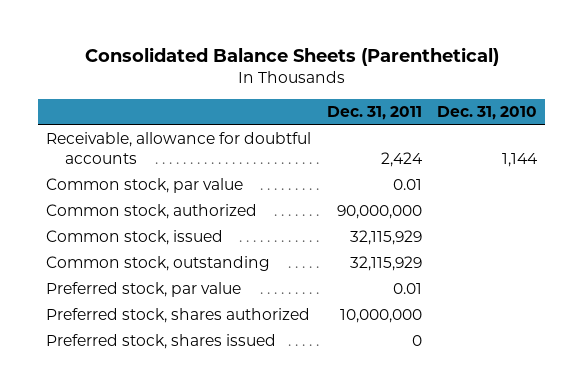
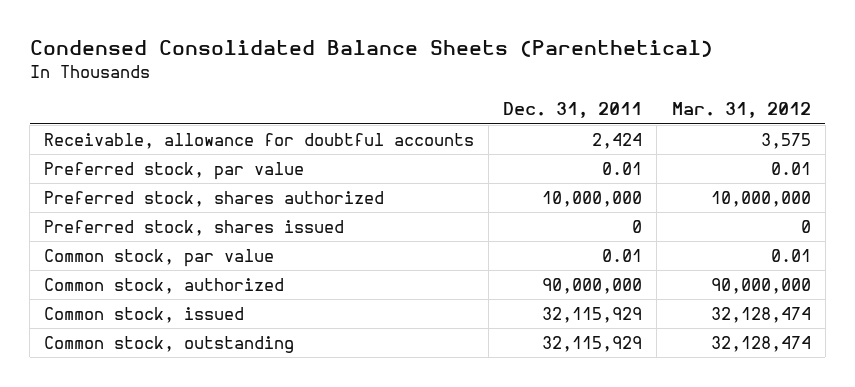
[84,47,499,67] Consolidated Balance Sheets (Parenthetical) -> [29,40,713,58] Condensed Consolidated Balance Sheets (Parenthetical)
[437,106,538,121] Dec. 31, 2010 -> none
none -> [671,102,811,119] Mar. 31, 2012
[45,282,241,298] Preferred stock, par value -> [44,162,305,181] Preferred stock, par value
[45,308,310,324] Preferred stock, shares authorized -> [44,191,385,208] Preferred stock, shares authorized
[45,334,276,350] Preferred stock, shares issued -> [44,220,345,237] Preferred stock, shares issued

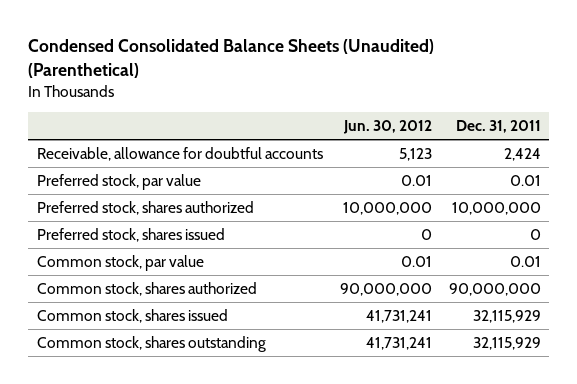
[29,40,713,58] Condensed Consolidated Balance Sheets (Parenthetical) -> [28,39,435,78] Condensed Consolidated Balance Sheets (Unaudited) (Parenthetical)
[671,102,811,119] Mar. 31, 2012 -> none
none -> [342,119,432,134] Jun. 30, 2012
[44,278,285,295] Common stock, authorized -> [36,281,257,296] Common stock, shares authorized
[44,307,245,324] Common stock, issued -> [36,308,228,323] Common stock, shares issued
[44,336,295,354] Common stock, outstanding -> [36,335,266,352] Common stock, shares outstanding

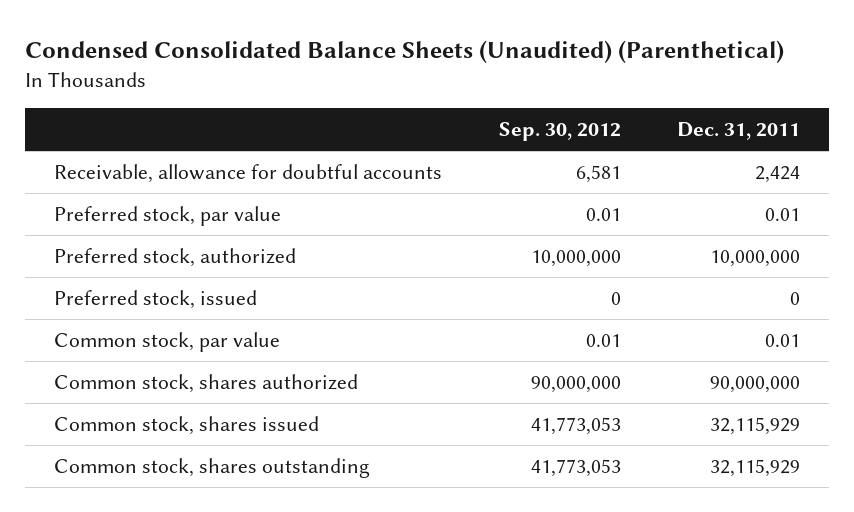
[342,119,432,134] Jun. 30, 2012 -> none
none -> [498,122,621,142] Sep. 30, 2012
[36,200,254,215] Preferred stock, shares authorized -> [53,247,296,267] Preferred stock, authorized
[36,227,225,242] Preferred stock, shares issued -> [53,289,257,309] Preferred stock, issued

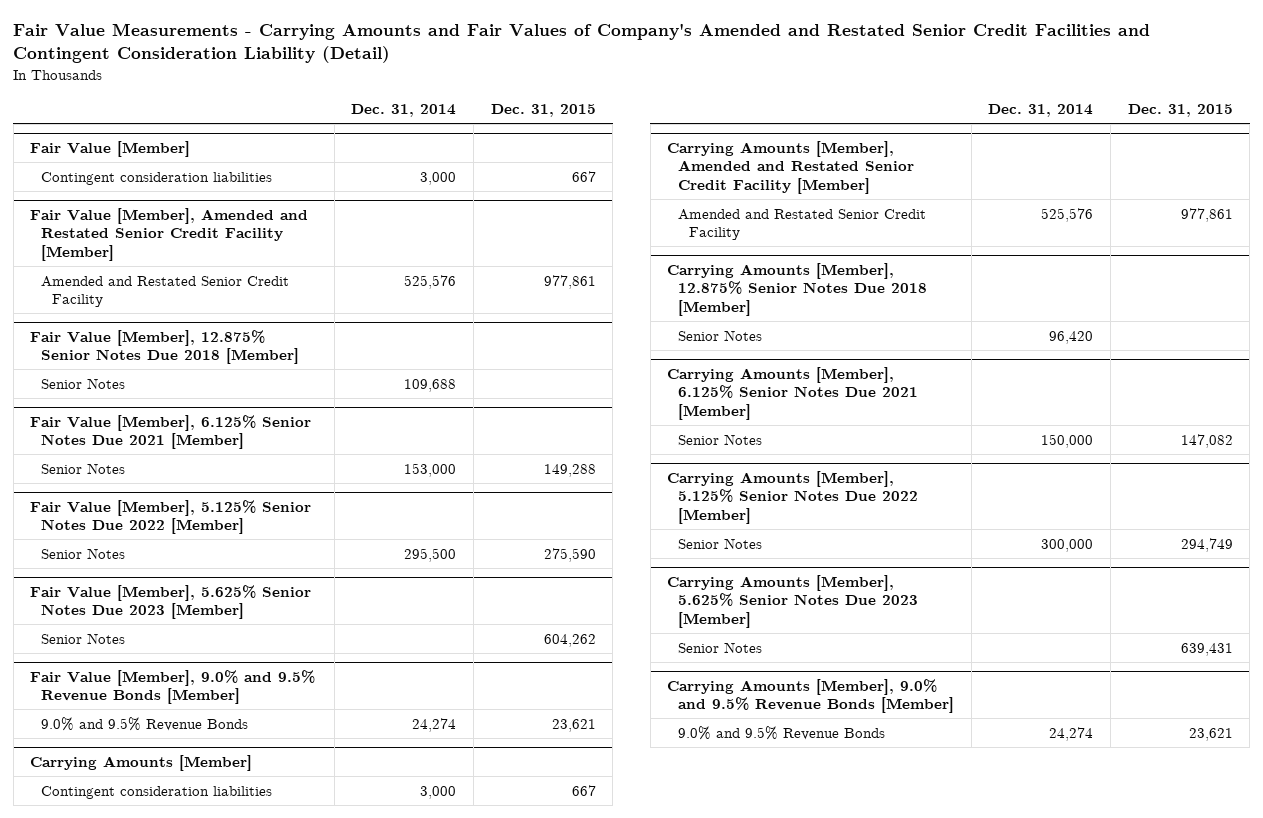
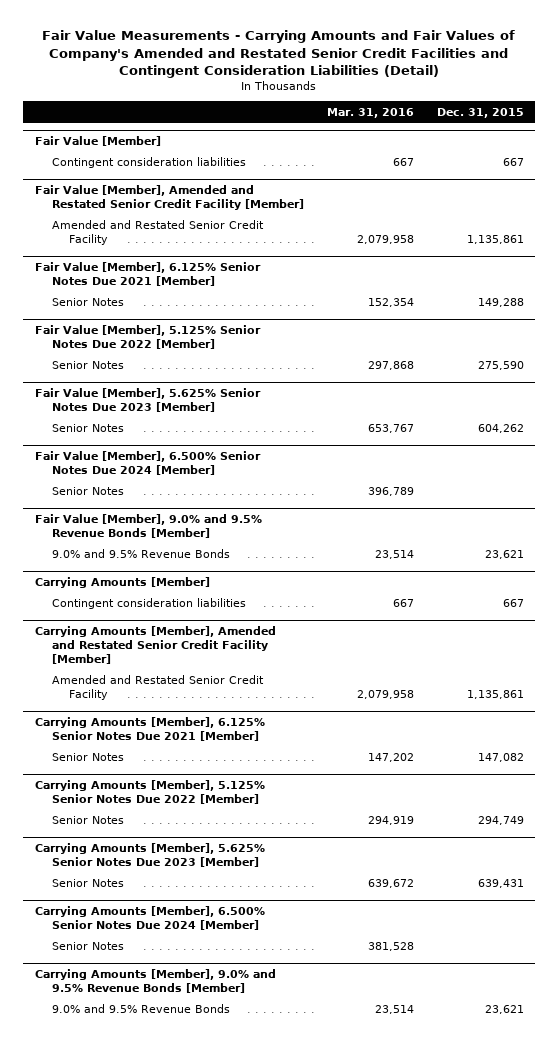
[13,23,1151,64] Fair Value Measurements - Carrying Amounts and Fair Values of Company's Amended and Restated Senior Credit Facilities and Contingent Consideration Liability (Detail) -> [42,30,516,78] Fair Value Measurements - Carrying Amounts and Fair Values of Company's Amended and Restated Senior Credit Facilities and Contingent Consideration Liabilities (Detail)
[351,103,457,117] Dec. 31, 2014 -> none
none -> [326,107,414,118] Mar. 31, 2016
[30,329,300,365] Fair Value [Member], 12.875% Senior Notes Due 2018 [Member] -> none
[41,377,126,389] Senior Notes -> none
[543,274,596,289] 977,861 -> [466,234,524,244] 1,135,861
none -> [34,450,261,475] Fair Value [Member], 6.500% Senior Notes Due 2024 [Member]
none -> [51,486,124,495] Senior Notes
[667,262,928,316] Carrying Amounts [Member], 12.875% Senior Notes Due 2018 [Member] -> none
[678,329,763,341] Senior Notes -> none
[1180,207,1233,222] 977,861 -> [466,689,524,699] 1,135,861
none -> [34,905,265,930] Carrying Amounts [Member], 6.500% Senior Notes Due 2024 [Member]
none -> [51,941,124,950] Senior Notes

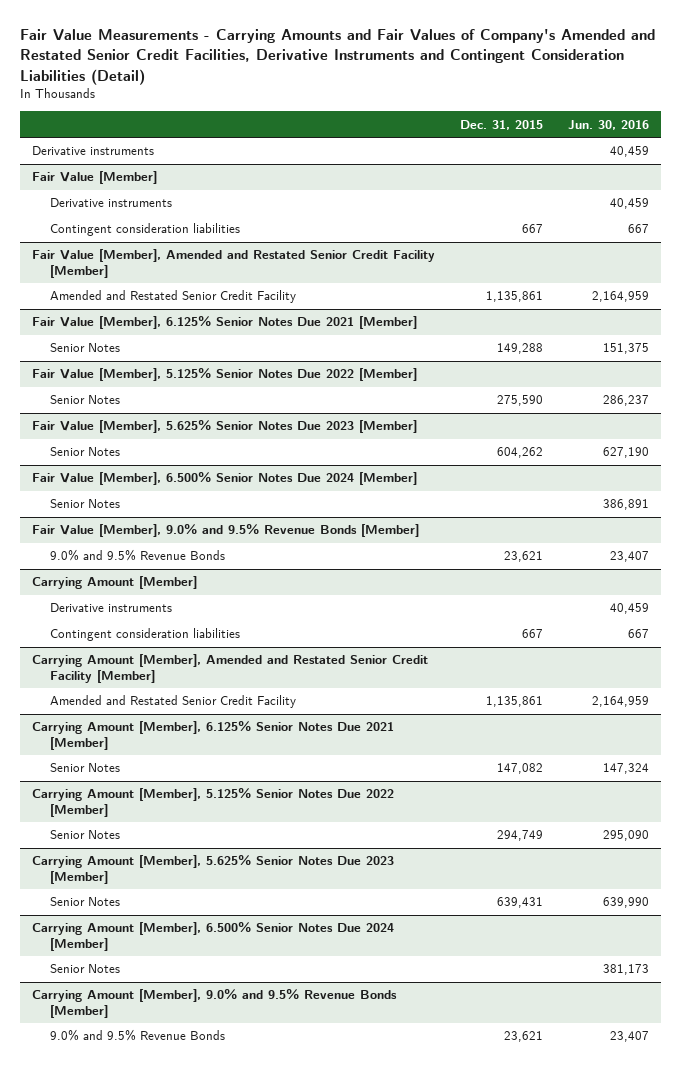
[42,30,516,78] Fair Value Measurements - Carrying Amounts and Fair Values of Company's Amended and Restated Senior Credit Facilities and Contingent Consideration Liabilities (Detail) -> [19,29,655,85] Fair Value Measurements - Carrying Amounts and Fair Values of Company's Amended and Restated Senior Credit Facilities, Derivative Instruments and Contingent Consideration Liabilities (Detail)
[326,107,414,118] Mar. 31, 2016 -> none
none -> [567,119,649,130] Jun. 30, 2016
none -> [32,146,155,156] Derivative instruments
none -> [49,198,172,208] Derivative instruments
[34,576,210,588] Carrying Amounts [Member] -> [32,576,198,590] Carrying Amount [Member]
none -> [49,603,172,613] Derivative instruments
[34,625,276,664] Carrying Amounts [Member], Amended and Restated Senior Credit Facility [Member] -> [32,654,429,684] Carrying Amount [Member], Amended and Restated Senior Credit Facility [Member]
[34,716,265,741] Carrying Amounts [Member], 6.125% Senior Notes Due 2021 [Member] -> [32,721,395,751] Carrying Amount [Member], 6.125% Senior Notes Due 2021 [Member]
[34,779,265,804] Carrying Amounts [Member], 5.125% Senior Notes Due 2022 [Member] -> [32,788,395,818] Carrying Amount [Member], 5.125% Senior Notes Due 2022 [Member]
[34,842,265,867] Carrying Amounts [Member], 5.625% Senior Notes Due 2023 [Member] -> [32,855,395,885] Carrying Amount [Member], 5.625% Senior Notes Due 2023 [Member]
[34,905,265,930] Carrying Amounts [Member], 6.500% Senior Notes Due 2024 [Member] -> [32,922,395,952] Carrying Amount [Member], 6.500% Senior Notes Due 2024 [Member]
[34,968,276,993] Carrying Amounts [Member], 9.0% and 9.5% Revenue Bonds [Member] -> [32,989,398,1019] Carrying Amount [Member], 9.0% and 9.5% Revenue Bonds [Member]

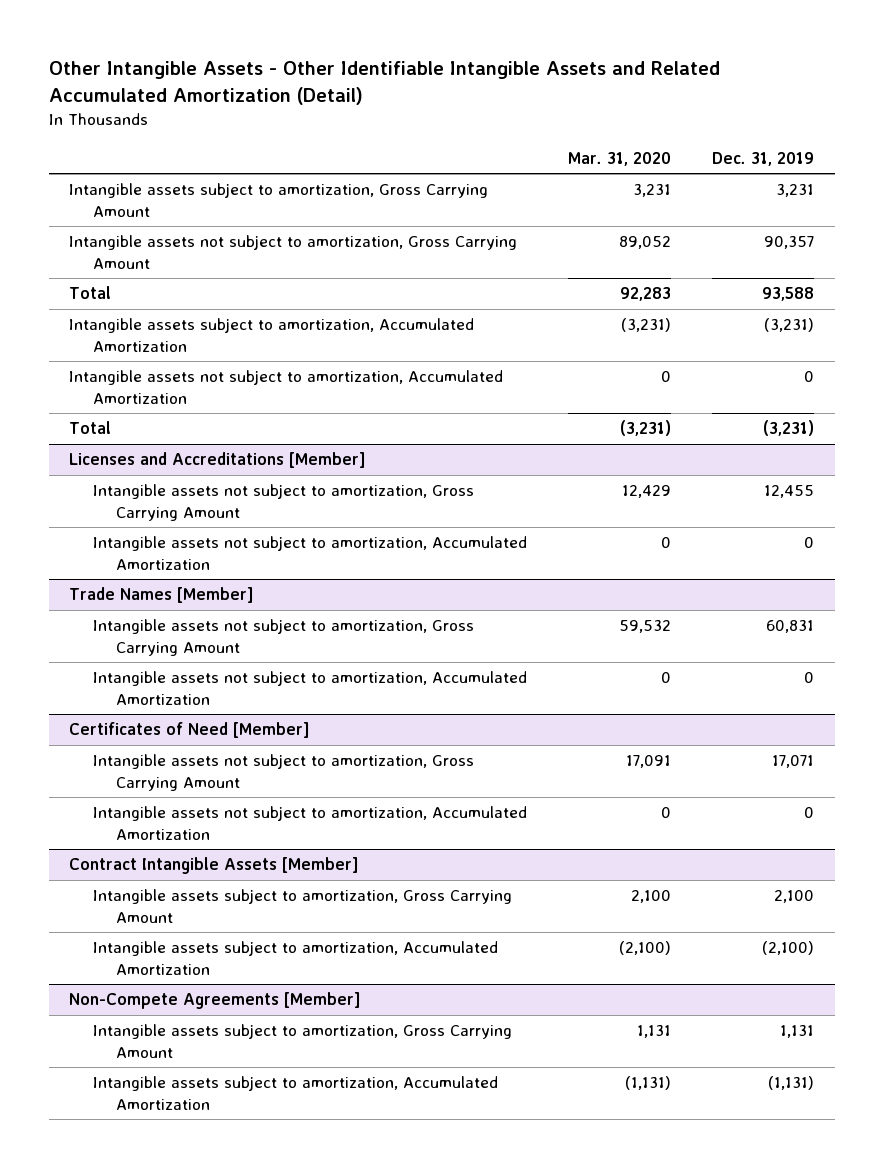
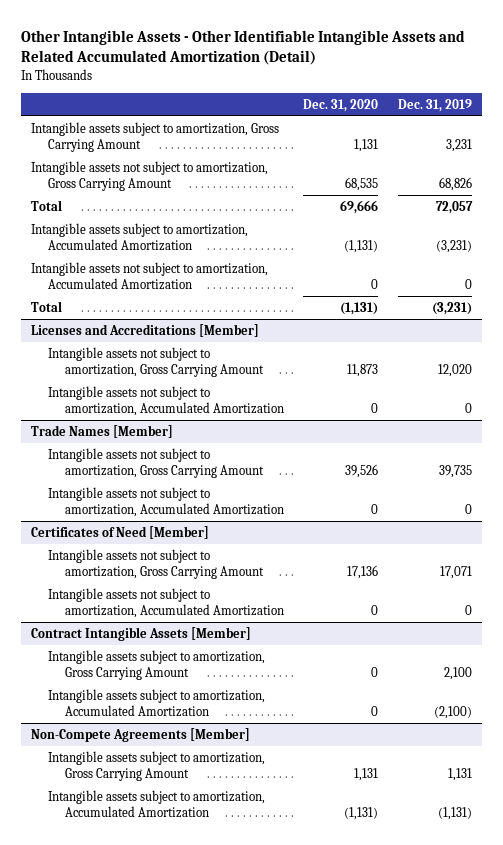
[567,151,671,166] Mar. 31, 2020 -> none
none -> [303,98,379,112] Dec. 31, 2020
[764,236,815,250] 90,357 -> [439,177,473,192] 68,826
[762,287,815,302] 93,588 -> [436,200,474,214] 72,057
[764,485,815,499] 12,455 -> [438,364,473,378] 12,020
[766,620,815,634] 60,831 -> [439,465,473,479] 39,735

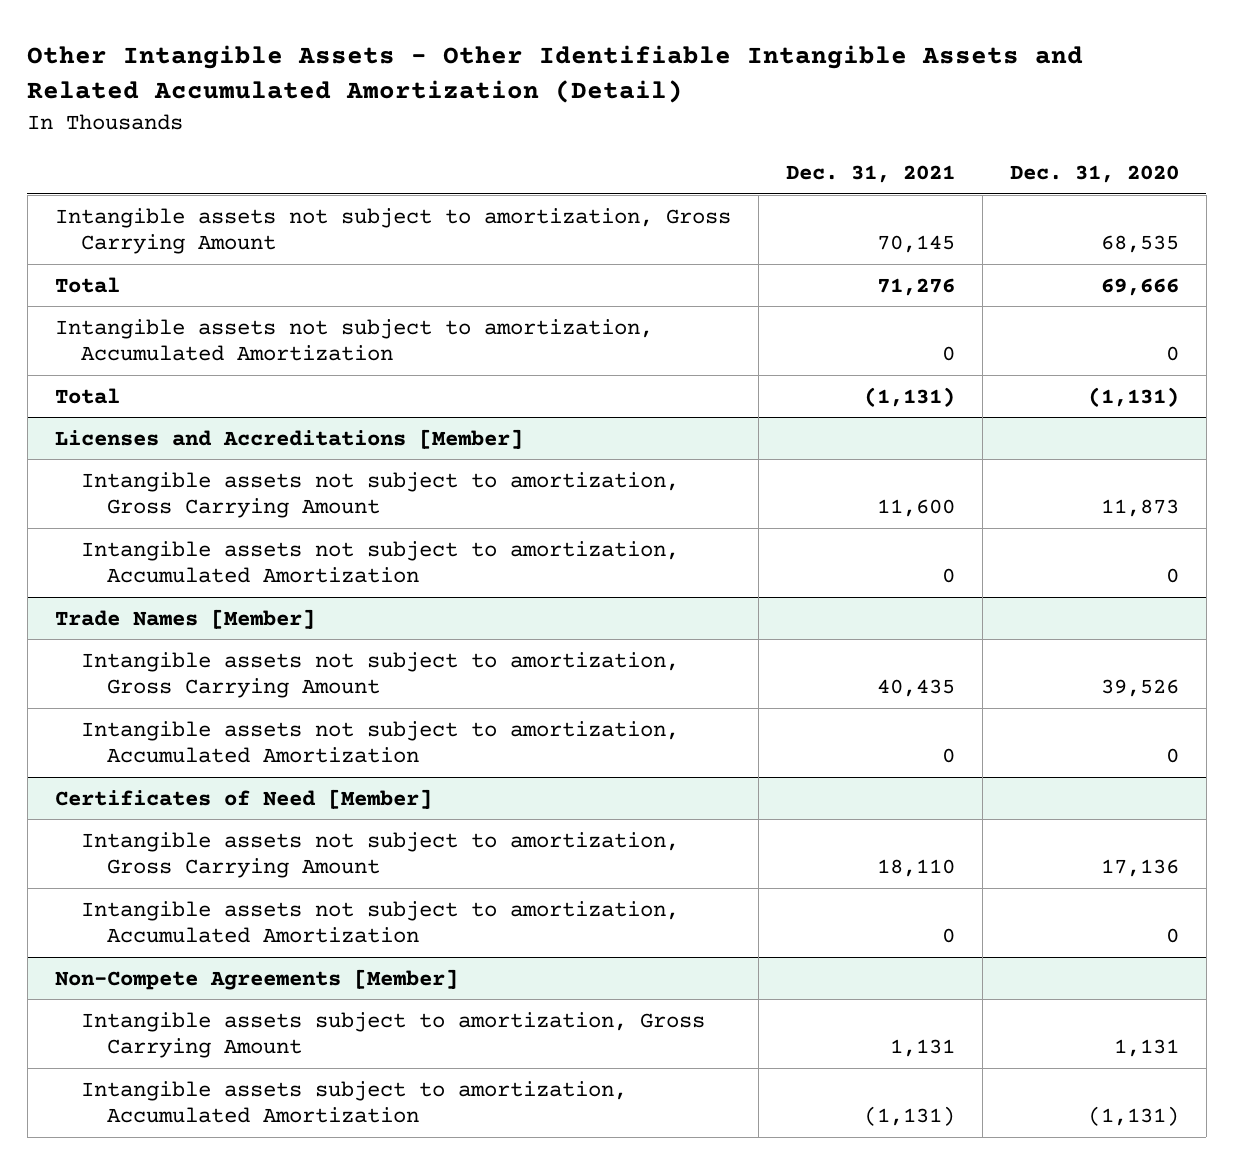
[398,98,473,112] Dec. 31, 2019 -> none
none -> [785,165,955,184] Dec. 31, 2021
[31,121,280,153] Intangible assets subject to amortization, Gross Carrying Amount -> none
[31,222,249,252] Intangible assets subject to amortization, Accumulated Amortization -> none
[31,626,252,641] Contract Intangible Assets [Member] -> none
[47,649,265,681] Intangible assets subject to amortization, Gross Carrying Amount -> none
[47,688,265,718] Intangible assets subject to amortization, Accumulated Amortization -> none

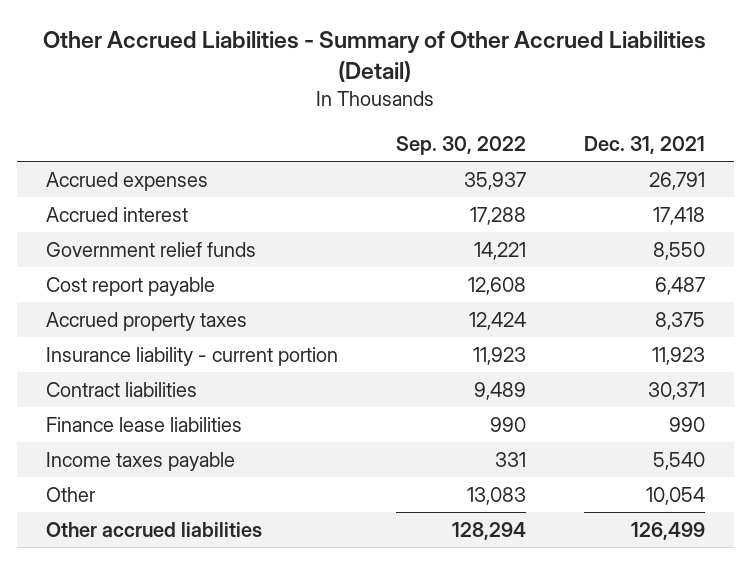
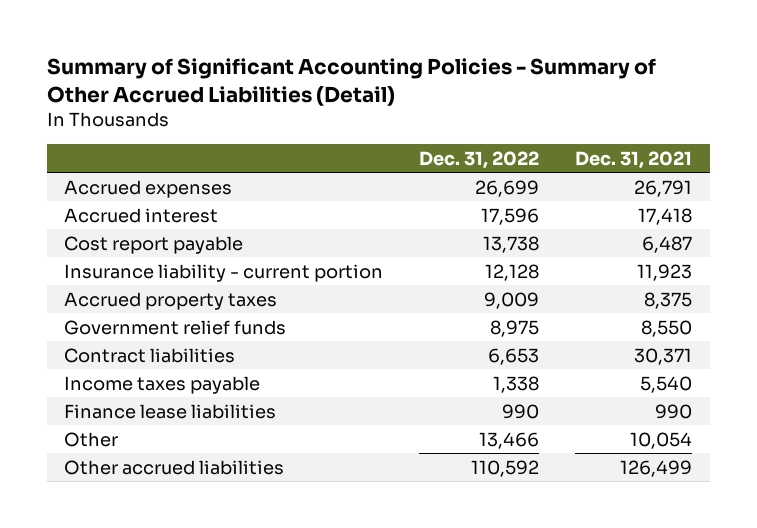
[43,30,707,82] Other Accrued Liabilities - Summary of Other Accrued Liabilities (Detail) -> [46,58,656,107] Summary of Significant Accounting Policies - Summary of Other Accrued Liabilities (Detail)
[395,136,526,156] Sep. 30, 2022 -> none
none -> [419,150,540,169] Dec. 31, 2022
[45,312,247,332] Accrued property taxes -> [64,291,278,310] Accrued property taxes
[45,242,256,258] Government relief funds -> [64,319,287,335] Government relief funds
[45,417,242,433] Finance lease liabilities -> [64,403,277,419] Finance lease liabilities

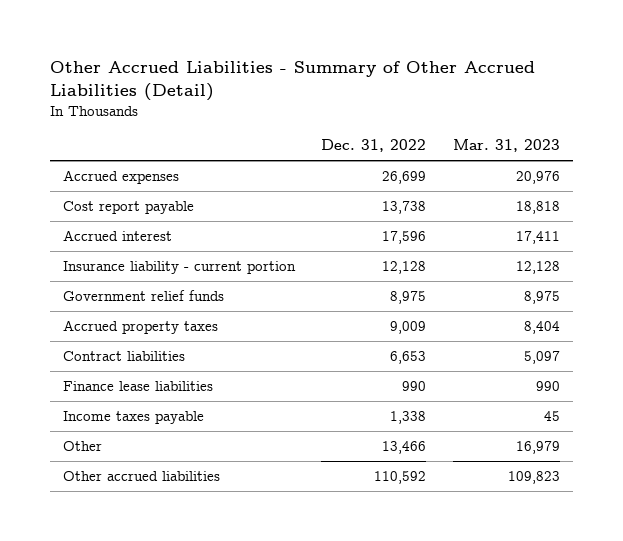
[46,58,656,107] Summary of Significant Accounting Policies - Summary of Other Accrued Liabilities (Detail) -> [49,60,535,101] Other Accrued Liabilities - Summary of Other Accrued Liabilities (Detail)
[575,150,693,169] Dec. 31, 2021 -> none
none -> [453,139,561,153] Mar. 31, 2023
[64,207,219,223] Accrued interest -> [62,229,172,241] Accrued interest
[64,291,278,310] Accrued property taxes -> [62,319,218,334] Accrued property taxes
[64,375,261,394] Income taxes payable -> [62,410,204,424] Income taxes payable

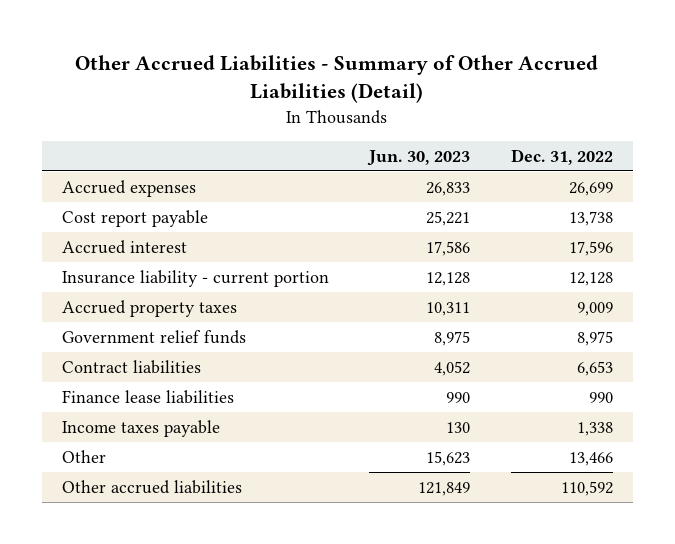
[453,139,561,153] Mar. 31, 2023 -> none
none -> [367,149,471,166] Jun. 30, 2023
[62,289,224,301] Government relief funds -> [61,329,246,344] Government relief funds

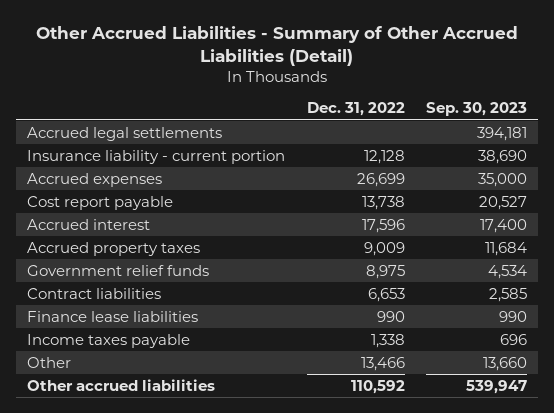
[367,149,471,166] Jun. 30, 2023 -> none
none -> [426,102,528,117] Sep. 30, 2023
none -> [26,126,222,141] Accrued legal settlements
[61,269,329,287] Insurance liability - current portion -> [26,149,285,164] Insurance liability - current portion

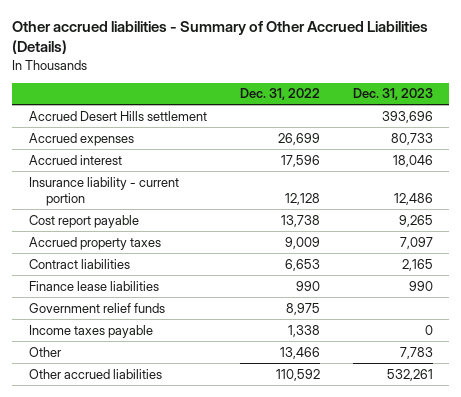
[36,25,519,66] Other Accrued Liabilities - Summary of Other Accrued Liabilities (Detail) -> [12,21,429,55] Other accrued liabilities - Summary of Other Accrued Liabilities (Details)
[426,102,528,117] Sep. 30, 2023 -> none
none -> [352,88,433,101] Dec. 31, 2023
[26,126,222,141] Accrued legal settlements -> none
none -> [28,110,207,121] Accrued Desert Hills settlement
[26,149,285,164] Insurance liability - current portion -> [28,176,179,206] Insurance liability - current portion
[26,195,173,210] Cost report payable -> [28,214,139,228] Cost report payable
[26,264,209,276] Government relief funds -> [28,302,165,313] Government relief funds

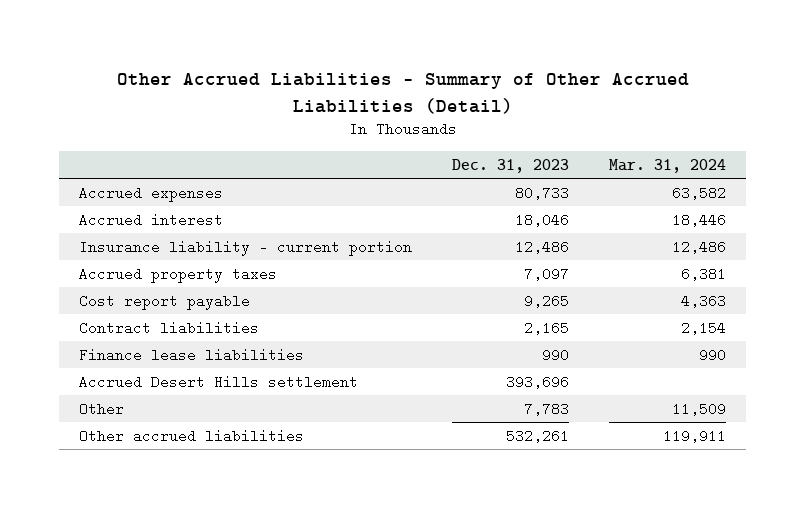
[12,21,429,55] Other accrued liabilities - Summary of Other Accrued Liabilities (Details) -> [116,73,689,114] Other Accrued Liabilities - Summary of Other Accrued Liabilities (Detail)
[239,88,320,101] Dec. 31, 2022 -> none
none -> [609,158,727,173] Mar. 31, 2024
[28,214,139,228] Cost report payable -> [79,293,251,310] Cost report payable
[28,302,165,313] Government relief funds -> none
[28,324,153,338] Income taxes payable -> none
[28,110,207,121] Accrued Desert Hills settlement -> [79,374,359,389] Accrued Desert Hills settlement

